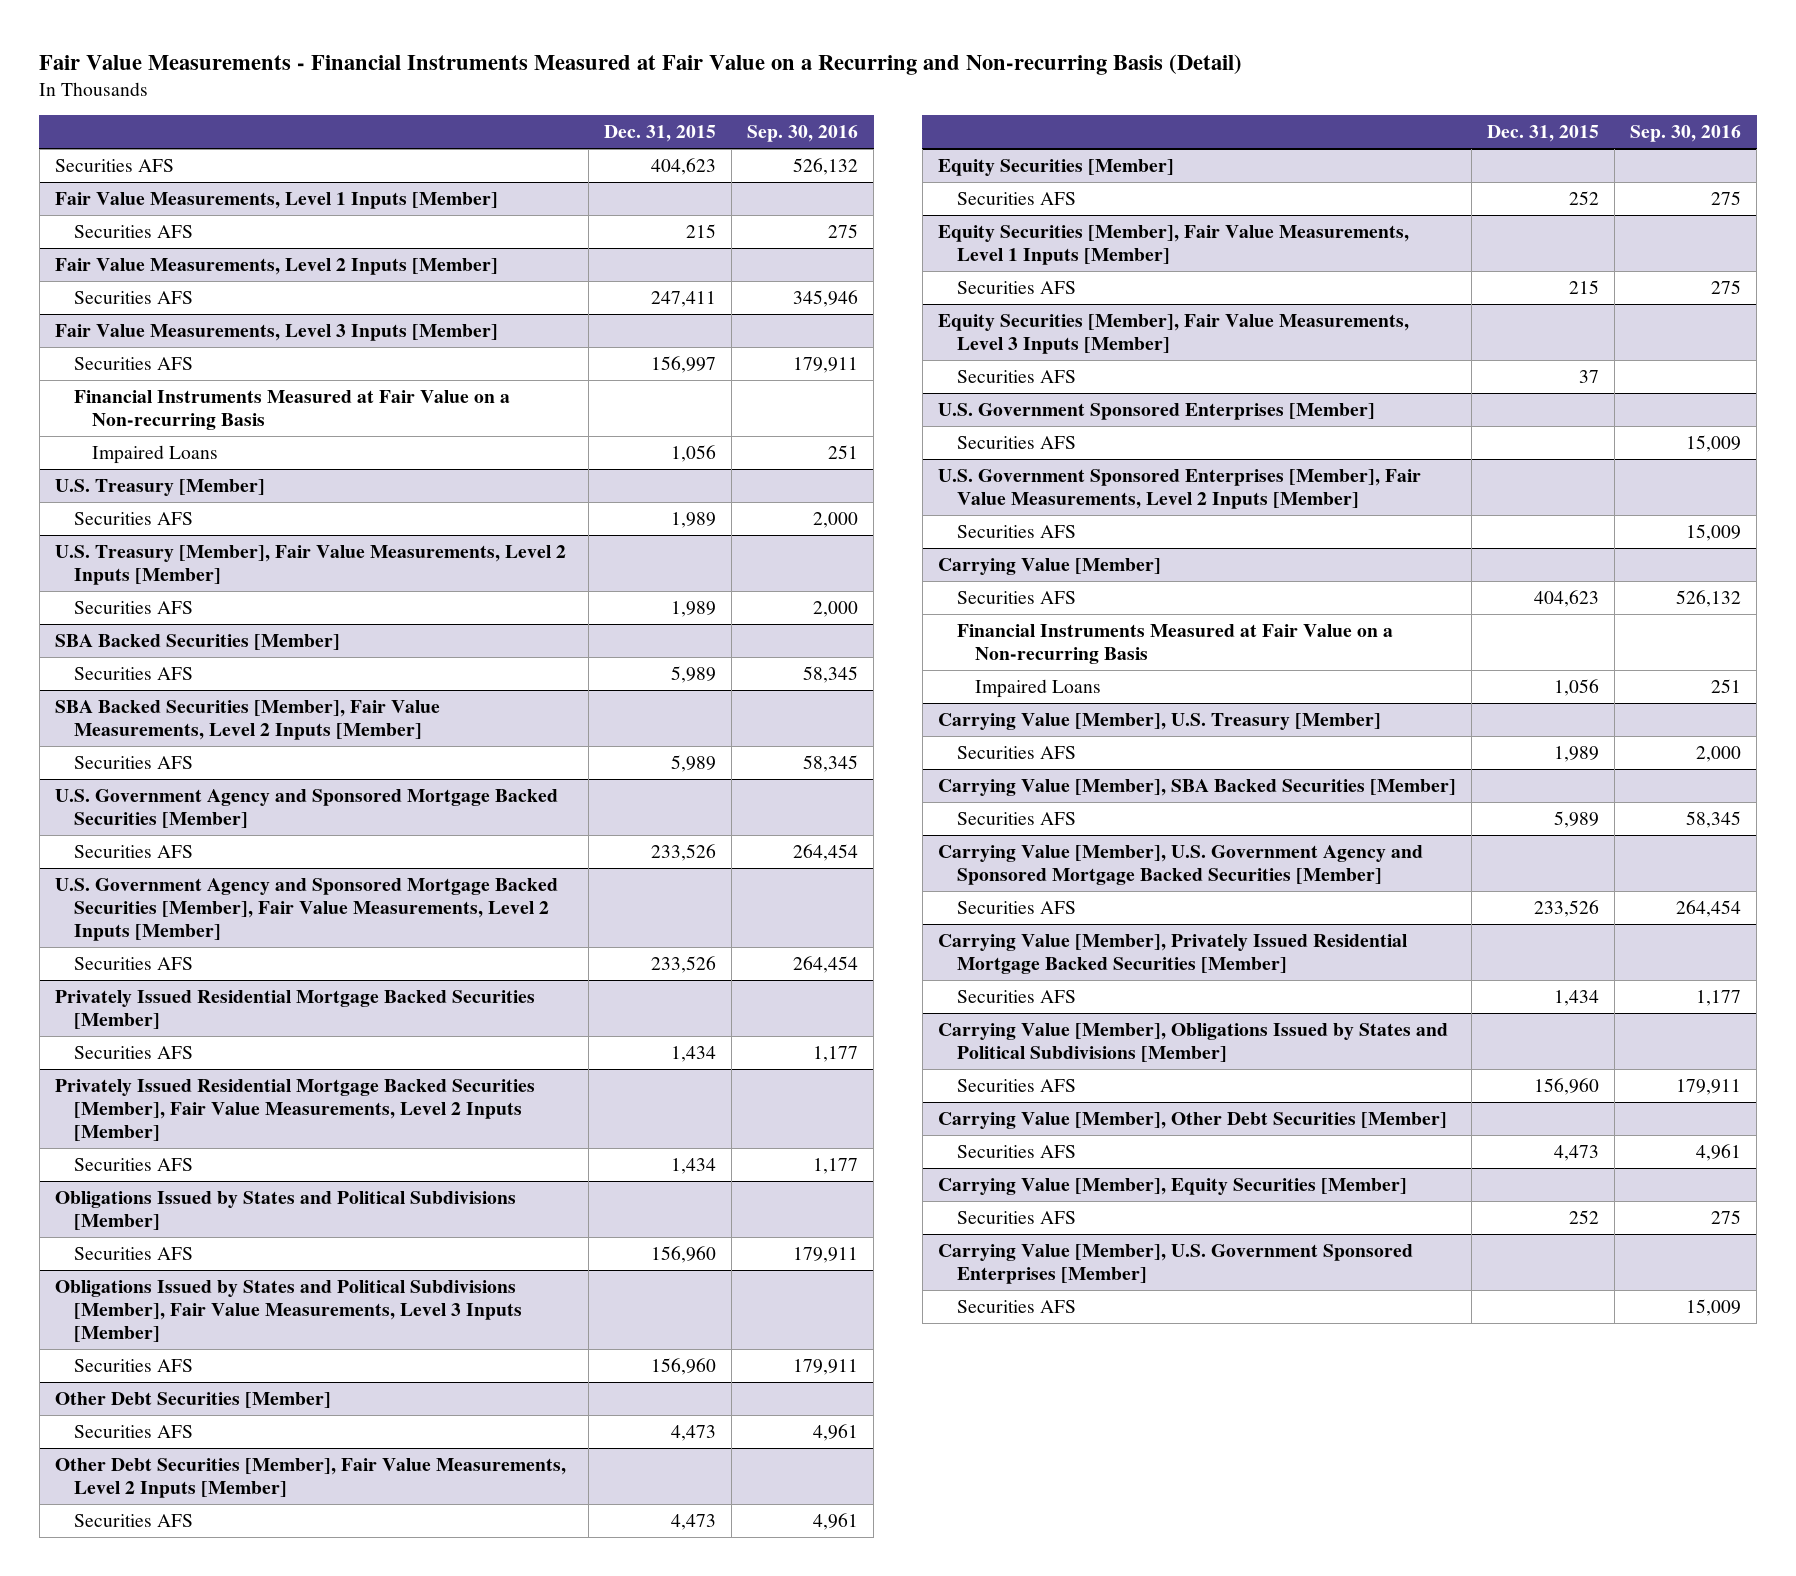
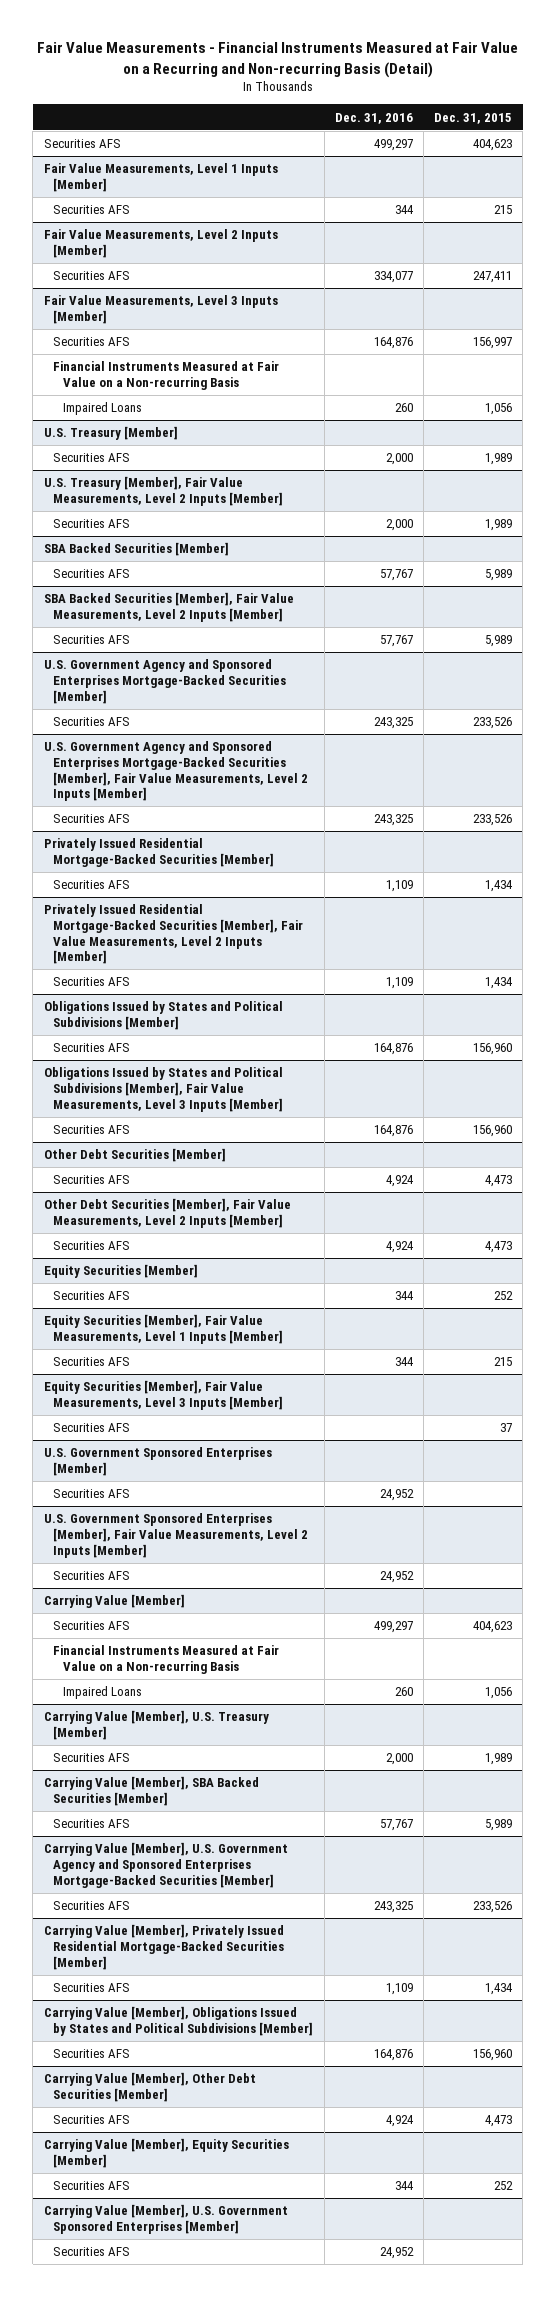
[747,125,859,143] Sep. 30, 2016 -> none
none -> [334,112,413,124] Dec. 31, 2016
[54,788,558,829] U.S. Government Agency and Sponsored Mortgage Backed Securities [Member] -> [43,659,287,704] U.S. Government Agency and Sponsored Enterprises Mortgage-Backed Securities [Member]
[54,877,558,942] U.S. Government Agency and Sponsored Mortgage Backed Securities [Member], Fair Value Measurements, Level 2 Inputs [Member] -> [43,741,309,802] U.S. Government Agency and Sponsored Enterprises Mortgage-Backed Securities [Member], Fair Value Measurements, Level 2 Inputs [Member]
[54,989,535,1030] Privately Issued Residential Mortgage Backed Securities [Member] -> [43,838,275,867] Privately Issued Residential Mortgage-Backed Securities [Member]
[54,1078,535,1142] Privately Issued Residential Mortgage Backed Securities [Member], Fair Value Measurements, Level 2 Inputs [Member] -> [43,904,304,965] Privately Issued Residential Mortgage-Backed Securities [Member], Fair Value Measurements, Level 2 Inputs [Member]
[937,844,1423,886] Carrying Value [Member], U.S. Government Agency and Sponsored Mortgage Backed Securities [Member] -> [43,1842,288,1888] Carrying Value [Member], U.S. Government Agency and Sponsored Enterprises Mortgage-Backed Securities [Member]
[937,933,1407,975] Carrying Value [Member], Privately Issued Residential Mortgage Backed Securities [Member] -> [43,1924,285,1970] Carrying Value [Member], Privately Issued Residential Mortgage-Backed Securities [Member]

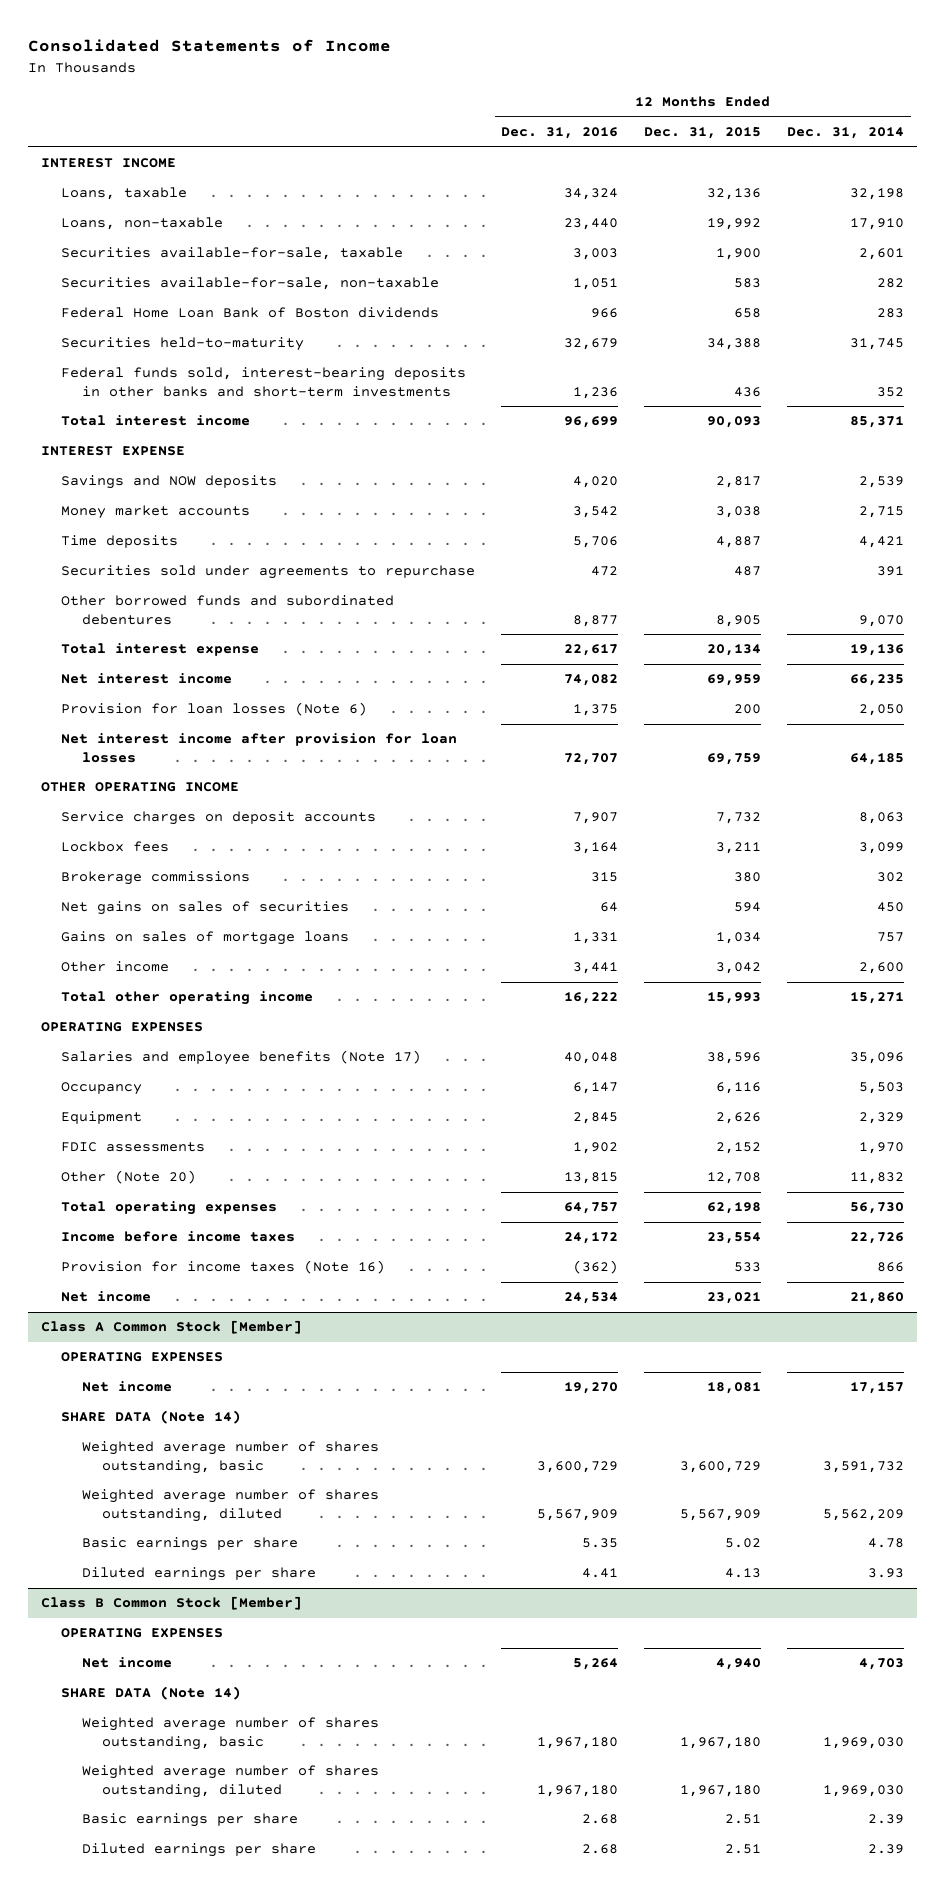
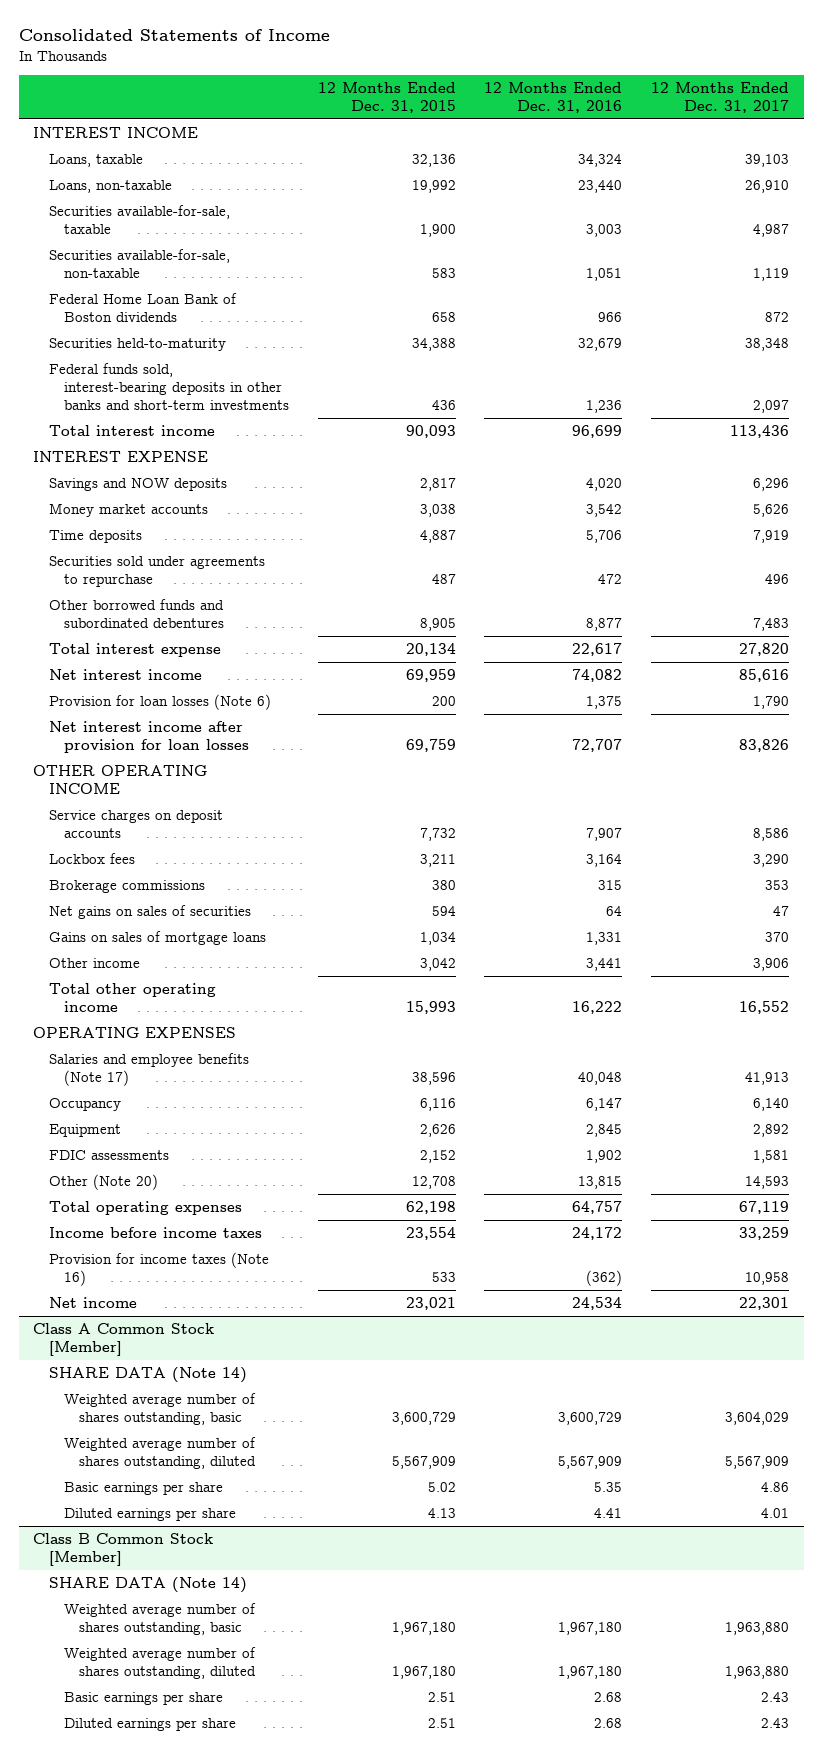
[787,127,905,140] Dec. 31, 2014 -> none
none -> [651,81,790,113] 12 Months Ended Dec. 31, 2017
[61,1352,224,1363] OPERATING EXPENSES -> none
[81,1381,172,1393] Net income -> none
[61,1628,224,1639] OPERATING EXPENSES -> none
[81,1657,172,1669] Net income -> none

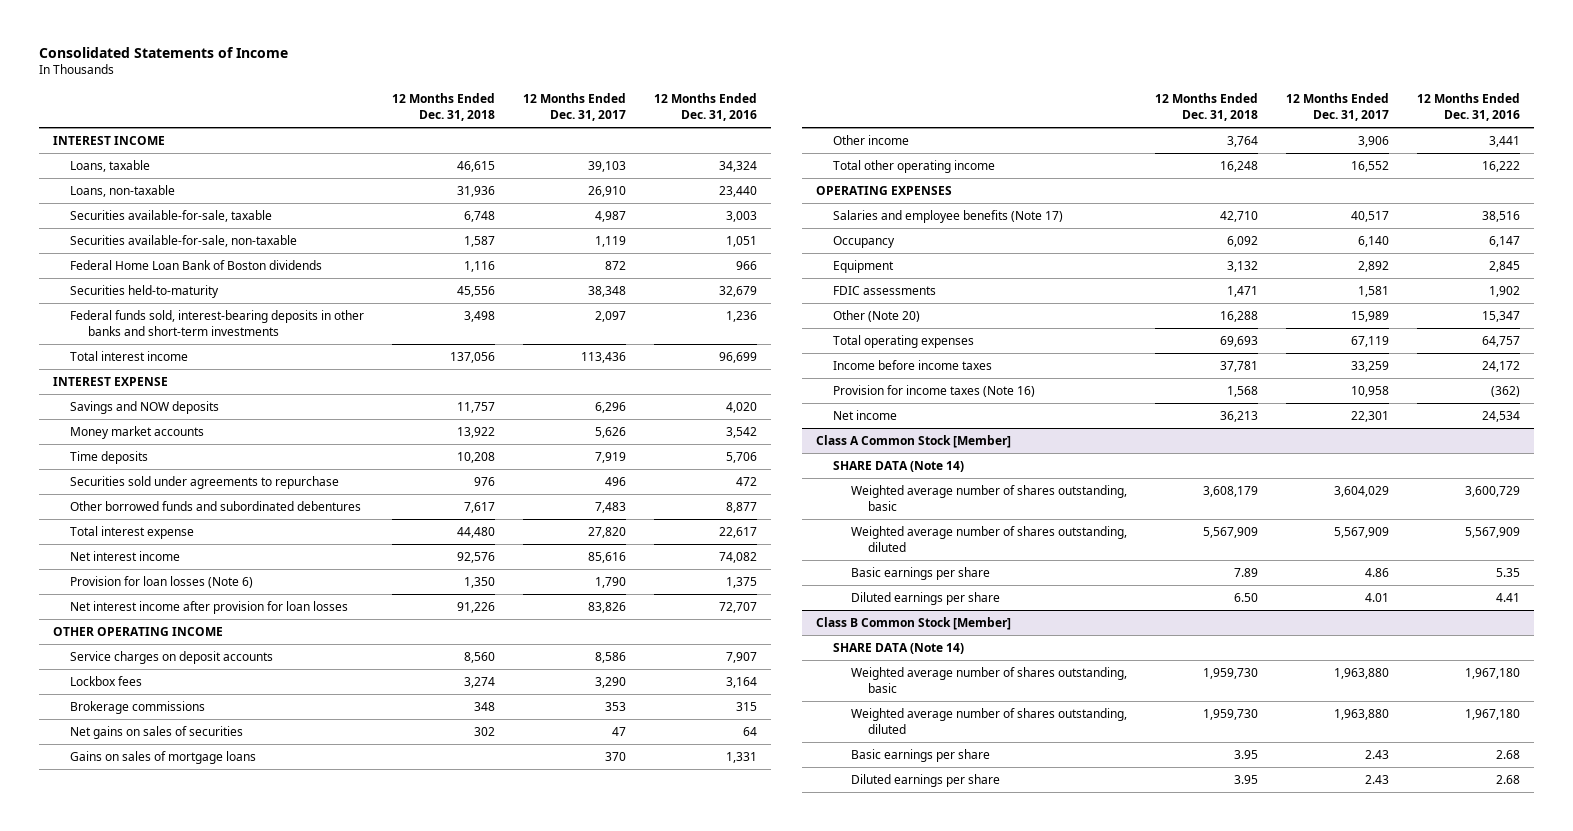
[317,81,456,113] 12 Months Ended Dec. 31, 2015 -> none
none -> [392,93,496,122] 12 Months Ended Dec. 31, 2018
[578,1071,623,1085] 40,048 -> [1482,210,1521,222] 38,516
[745,1071,790,1085] 41,913 -> [1351,210,1390,222] 40,517
[578,1176,623,1190] 13,815 -> [1482,310,1521,322] 15,347
[745,1176,790,1190] 14,593 -> [1351,310,1390,322] 15,989

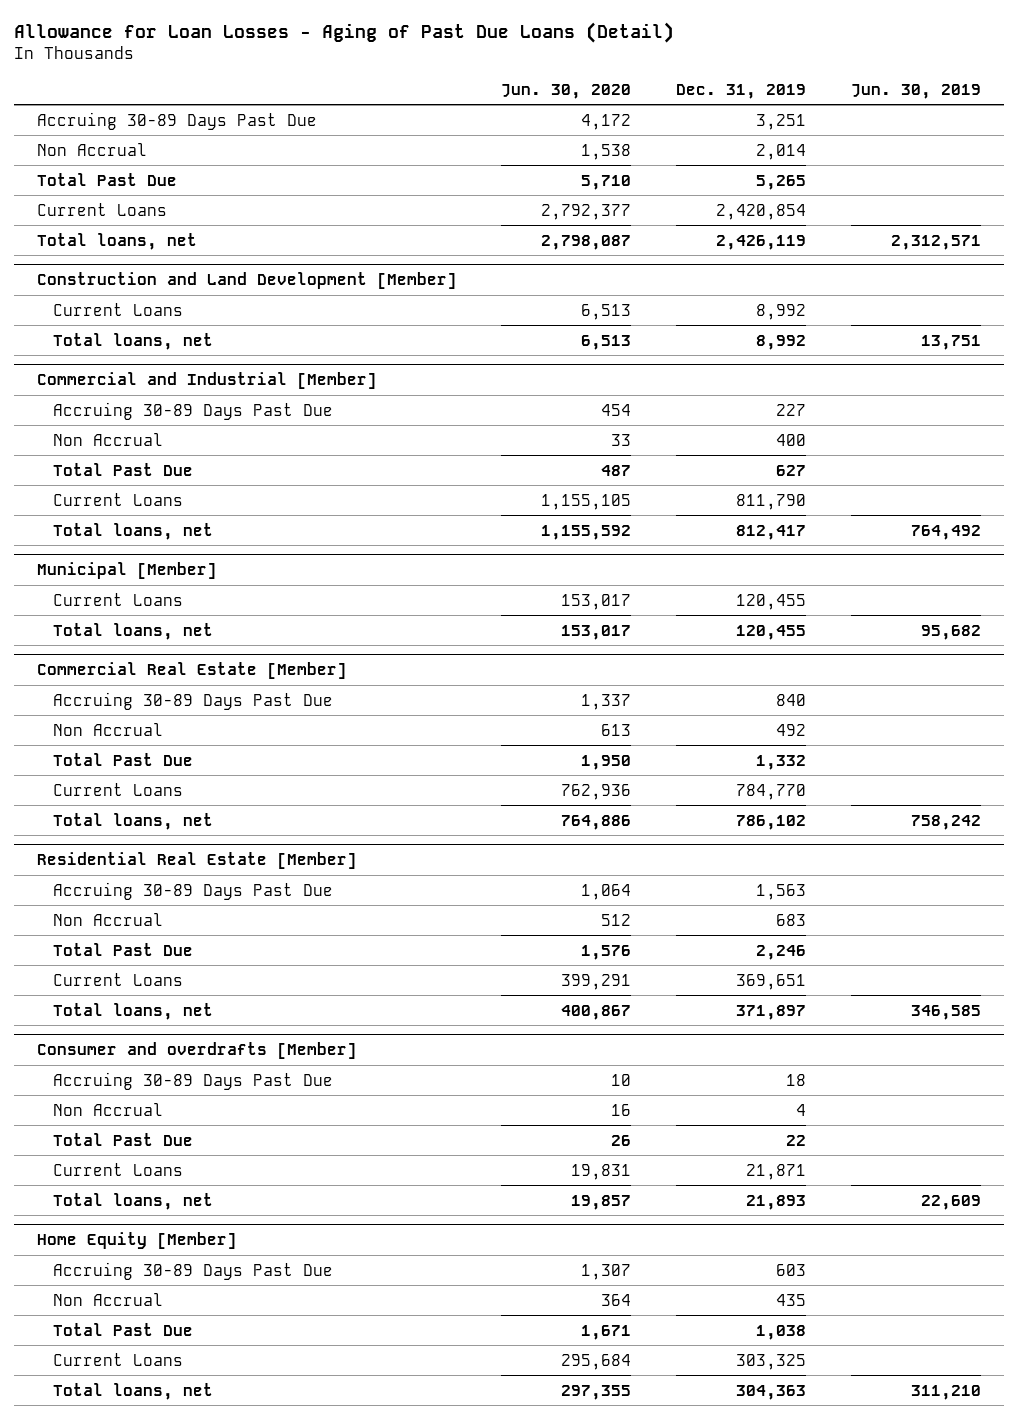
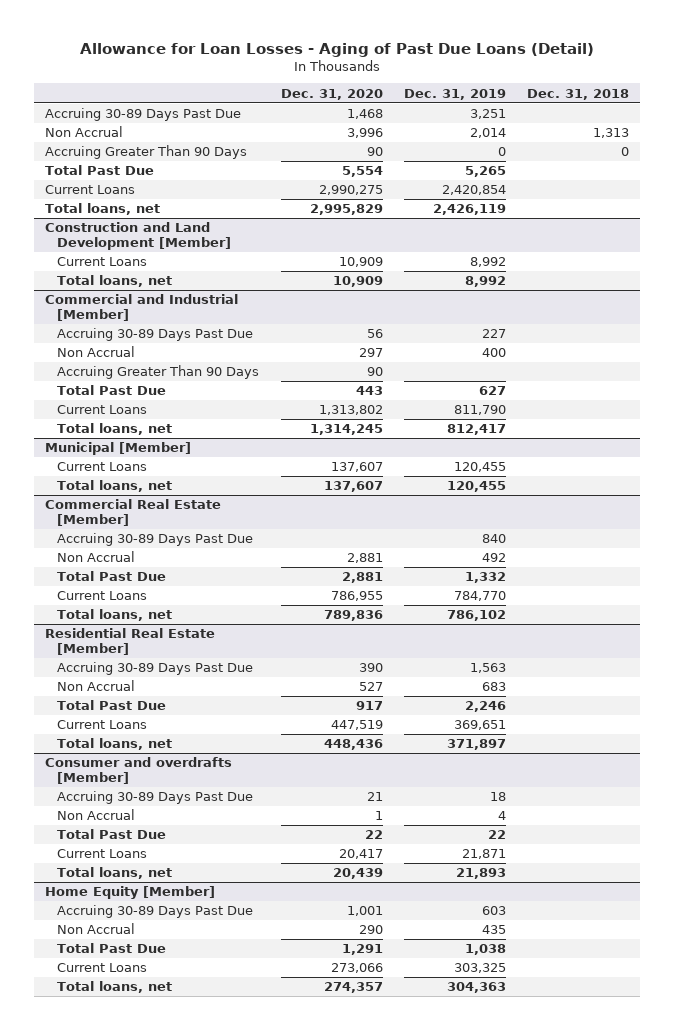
[501,83,632,99] Jun. 30, 2020 -> none
[851,83,982,99] Jun. 30, 2019 -> none
none -> [280,88,383,100] Dec. 31, 2020
none -> [527,88,630,100] Dec. 31, 2018
none -> [45,145,248,160] Accruing Greater Than 90 Days
none -> [57,365,260,380] Accruing Greater Than 90 Days

